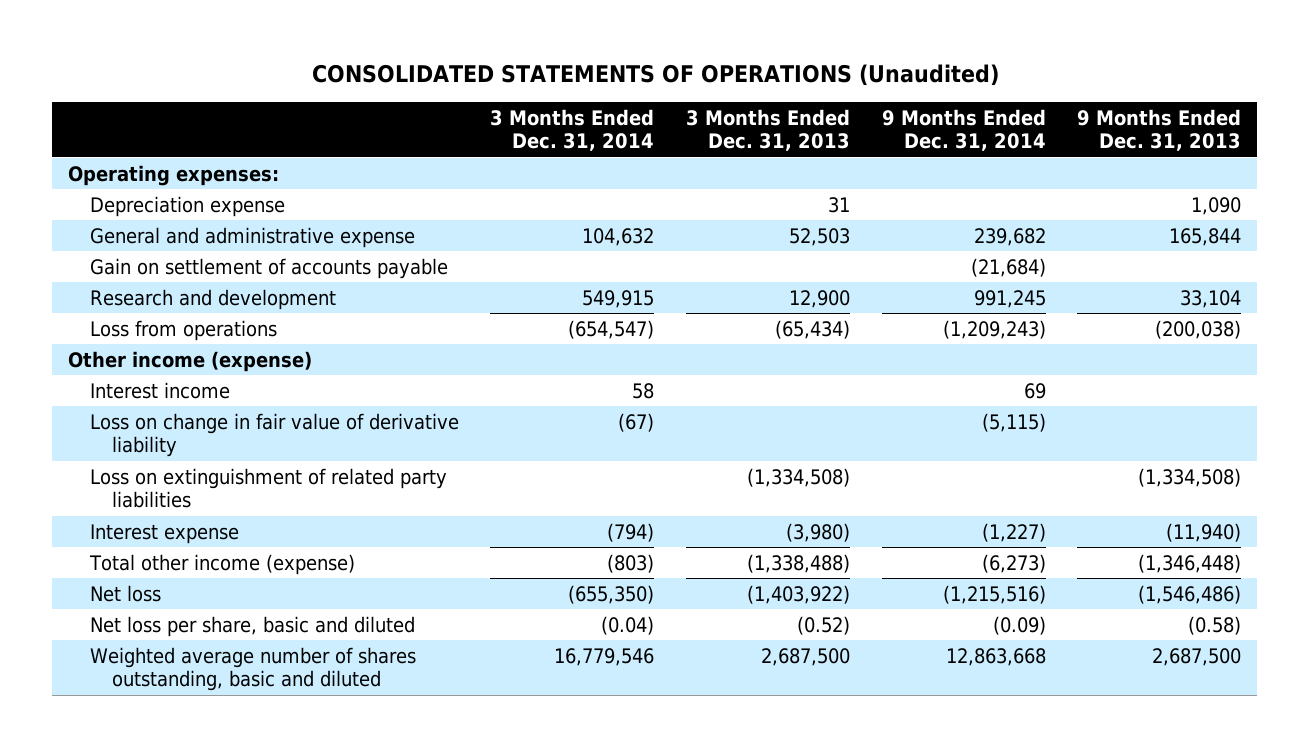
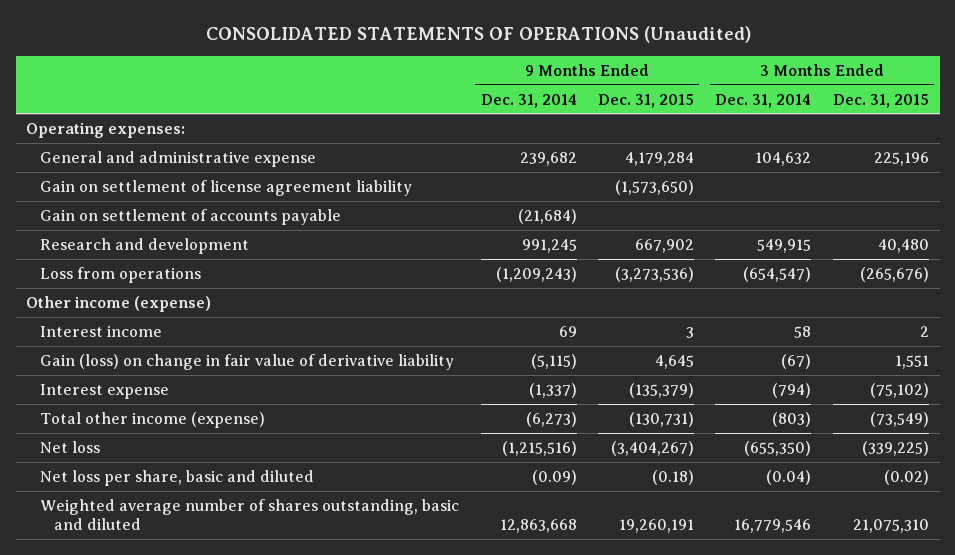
[685,108,850,152] 3 Months Ended Dec. 31, 2013 -> none
[1077,108,1242,152] 9 Months Ended Dec. 31, 2013 -> none
none -> [598,93,695,108] Dec. 31, 2015
none -> [832,93,929,108] Dec. 31, 2015
[89,195,285,217] Depreciation expense -> none
none -> [40,179,413,196] Gain on settlement of license agreement liability
[89,467,447,509] Loss on extinguishment of related party liabilities -> none
[89,412,459,458] Loss on change in fair value of derivative liability -> [40,353,455,370] Gain (loss) on change in fair value of derivative liability
[981,522,1046,542] (1,227) -> [528,382,577,398] (1,337)

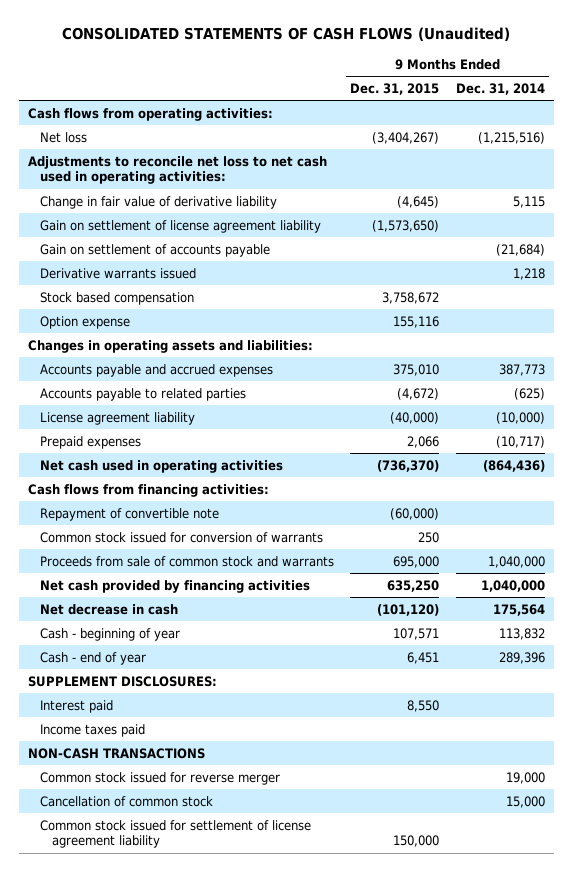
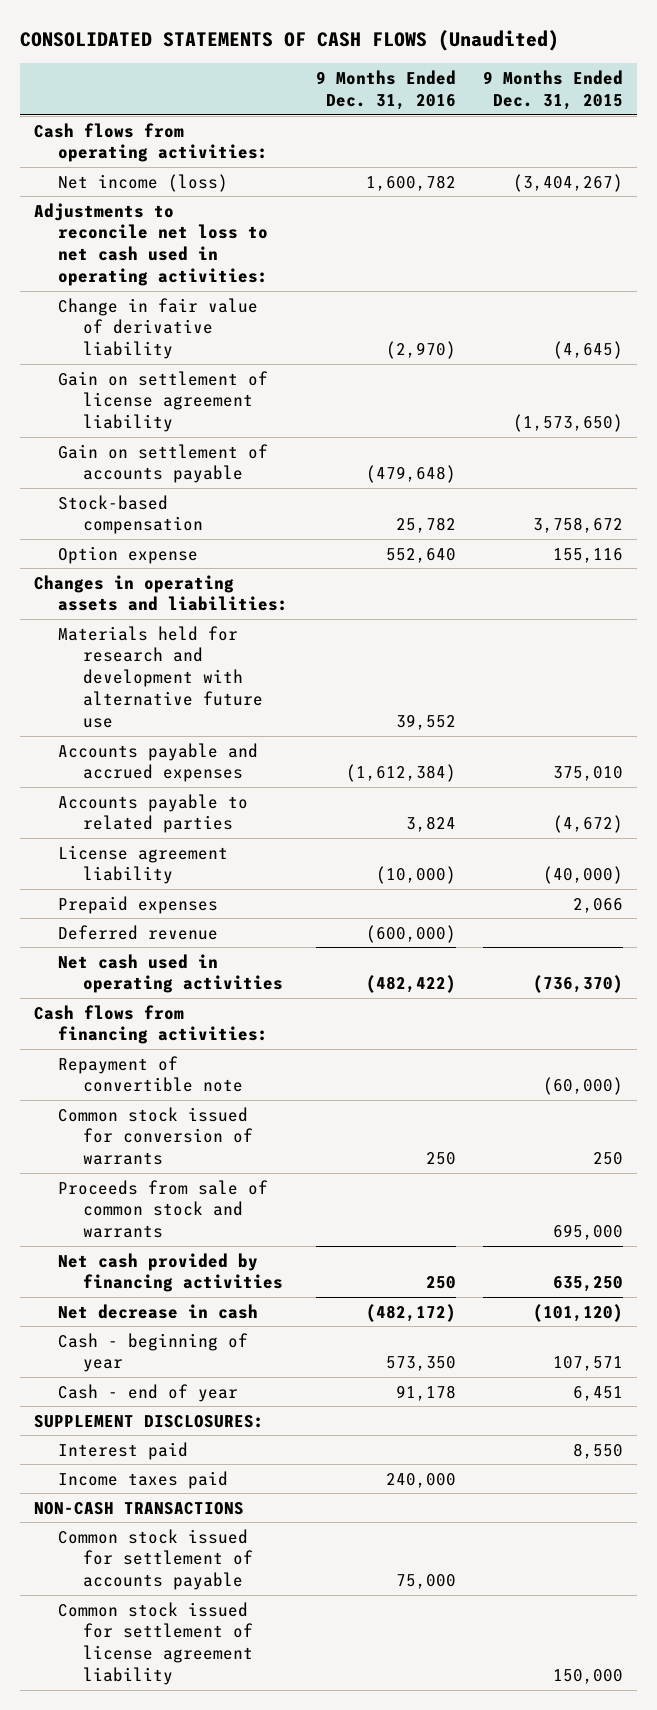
[456,83,546,96] Dec. 31, 2014 -> none
none -> [315,70,456,110] 9 Months Ended Dec. 31, 2016
[39,131,87,143] Net loss -> [58,173,229,192] Net income (loss)
[39,267,196,279] Derivative warrants issued -> none
[39,291,194,305] Stock based compensation -> [58,494,203,535] Stock-based compensation
none -> [58,625,263,728] Materials held for research and development with alternative future use
none -> [58,924,219,940] Deferred revenue
[39,771,280,785] Common stock issued for reverse merger -> none
[39,795,213,807] Cancellation of common stock -> none
none -> [58,1528,253,1591] Common stock issued for settlement of accounts payable

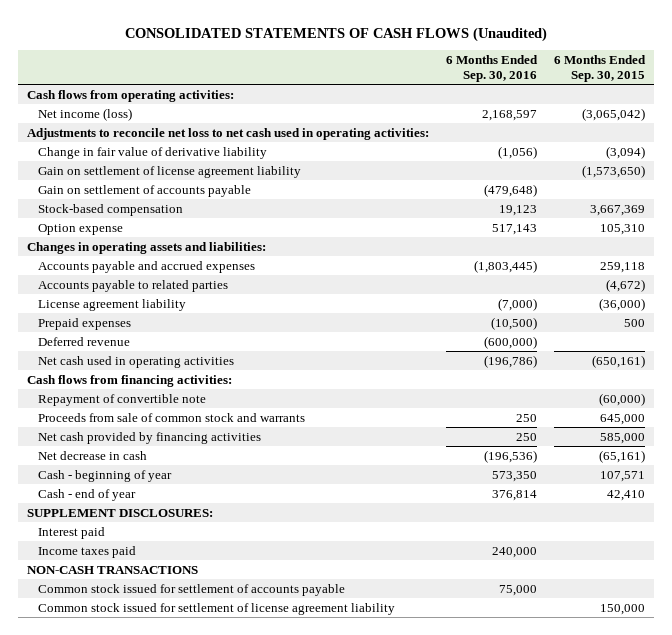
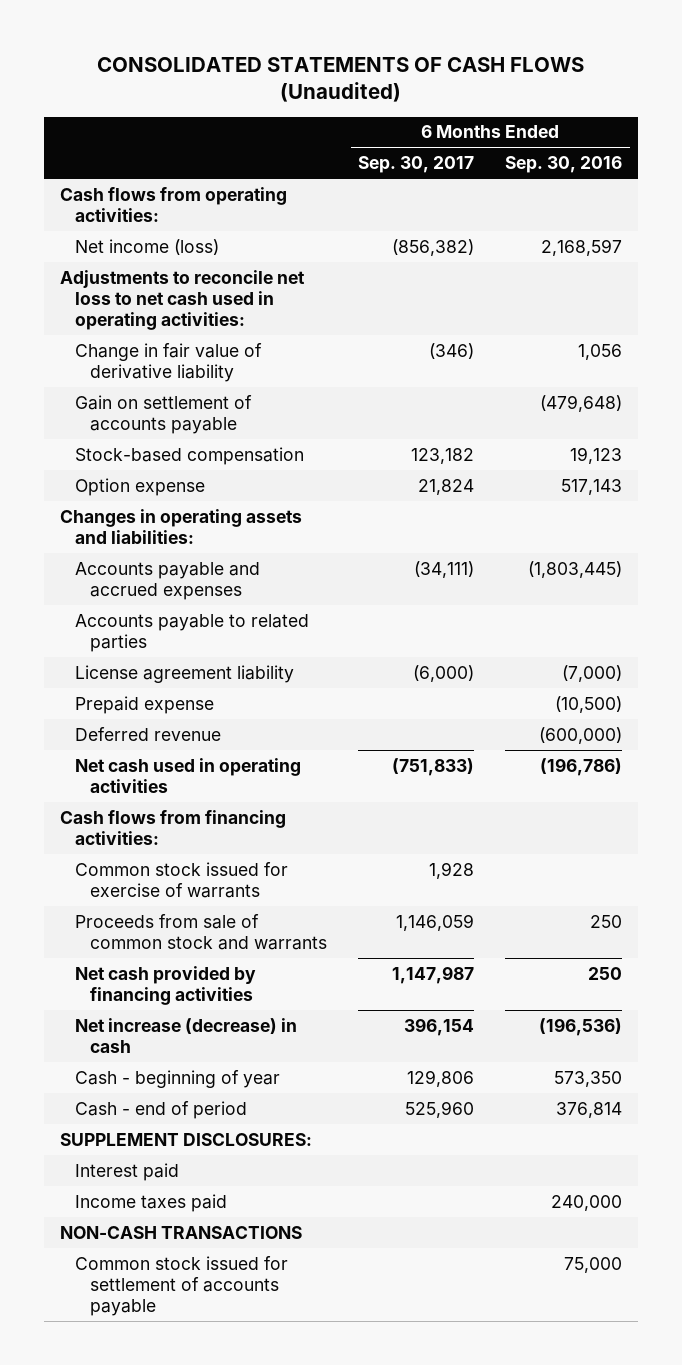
[554,55,647,83] 6 Months Ended Sep. 30, 2015 -> none
none -> [358,156,475,174] Sep. 30, 2017
[37,165,301,178] Gain on settlement of license agreement liability -> none
[497,145,537,159] (1,056) -> [578,343,623,360] 1,056
[37,317,131,330] Prepaid expenses -> [74,695,214,714] Prepaid expense
[37,393,206,406] Repayment of convertible note -> none
none -> [74,861,288,898] Common stock issued for exercise of warrants
[37,450,147,460] Net decrease in cash -> [74,1017,297,1053] Net increase (decrease) in cash
[37,488,136,501] Cash - end of year -> [74,1100,247,1119] Cash - end of period
[37,602,395,615] Common stock issued for settlement of license agreement liability -> none

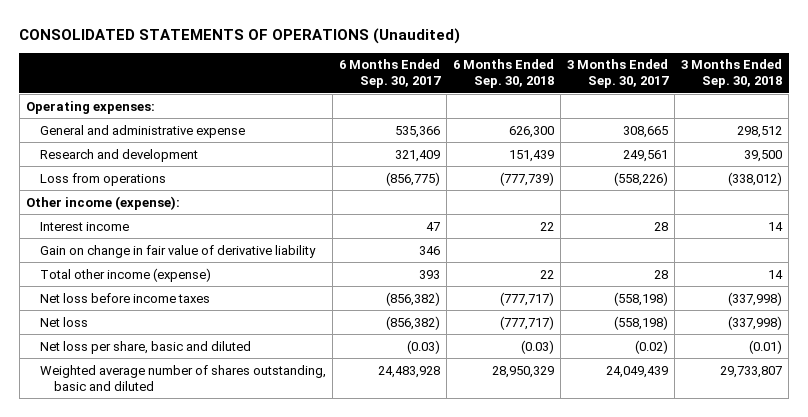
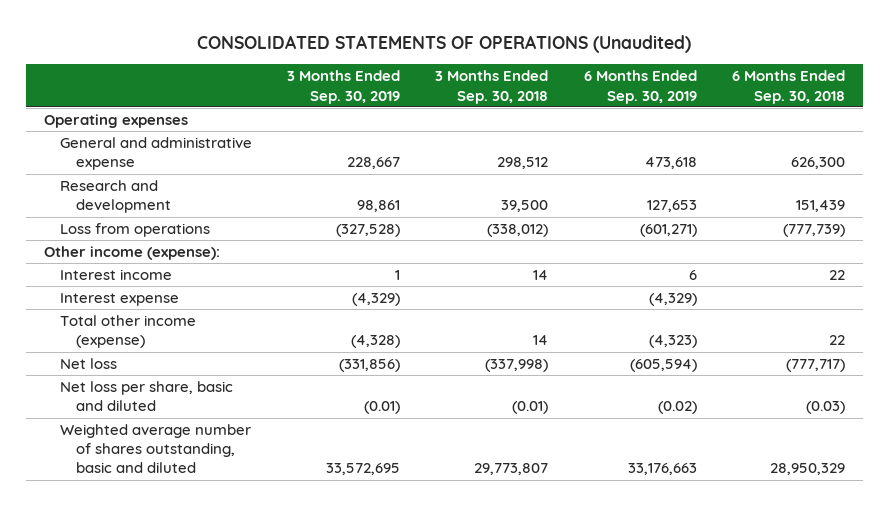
[339,59,442,89] 6 Months Ended Sep. 30, 2017 -> none
[567,59,670,89] 3 Months Ended Sep. 30, 2017 -> none
none -> [287,70,401,104] 3 Months Ended Sep. 30, 2019
none -> [583,70,697,104] 6 Months Ended Sep. 30, 2019
[25,100,155,114] Operating expenses: -> [43,114,188,129] Operating expenses
[40,244,317,258] Gain on change in fair value of derivative liability -> none
none -> [59,293,179,307] Interest expense
[40,292,211,303] Net loss before income taxes -> none
[720,365,783,378] 29,733,807 -> [474,463,549,476] 29,773,807

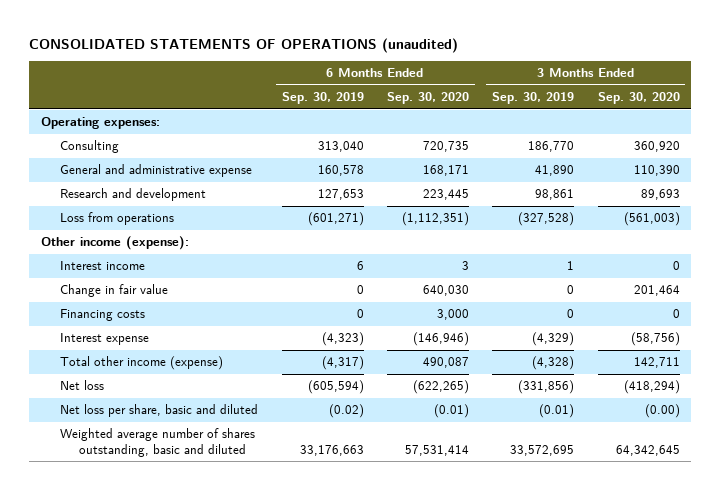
[197,35,692,54] CONSOLIDATED STATEMENTS OF OPERATIONS (Unaudited) -> [29,37,459,53] CONSOLIDATED STATEMENTS OF OPERATIONS (unaudited)
[435,70,549,104] 3 Months Ended Sep. 30, 2018 -> none
[731,70,845,104] 6 Months Ended Sep. 30, 2018 -> none
none -> [386,92,469,105] Sep. 30, 2020
none -> [597,92,680,105] Sep. 30, 2020
[43,114,188,129] Operating expenses -> [41,117,161,130] Operating expenses:
none -> [60,140,120,154] Consulting
[347,157,401,170] 228,667 -> [535,165,575,177] 41,890
[644,157,697,170] 473,618 -> [317,165,364,177] 160,578
none -> [60,284,169,298] Change in fair value
none -> [60,309,146,322] Financing costs
[648,293,697,307] (4,329) -> [321,332,364,347] (4,323)
[648,335,697,349] (4,323) -> [321,356,364,371] (4,317)

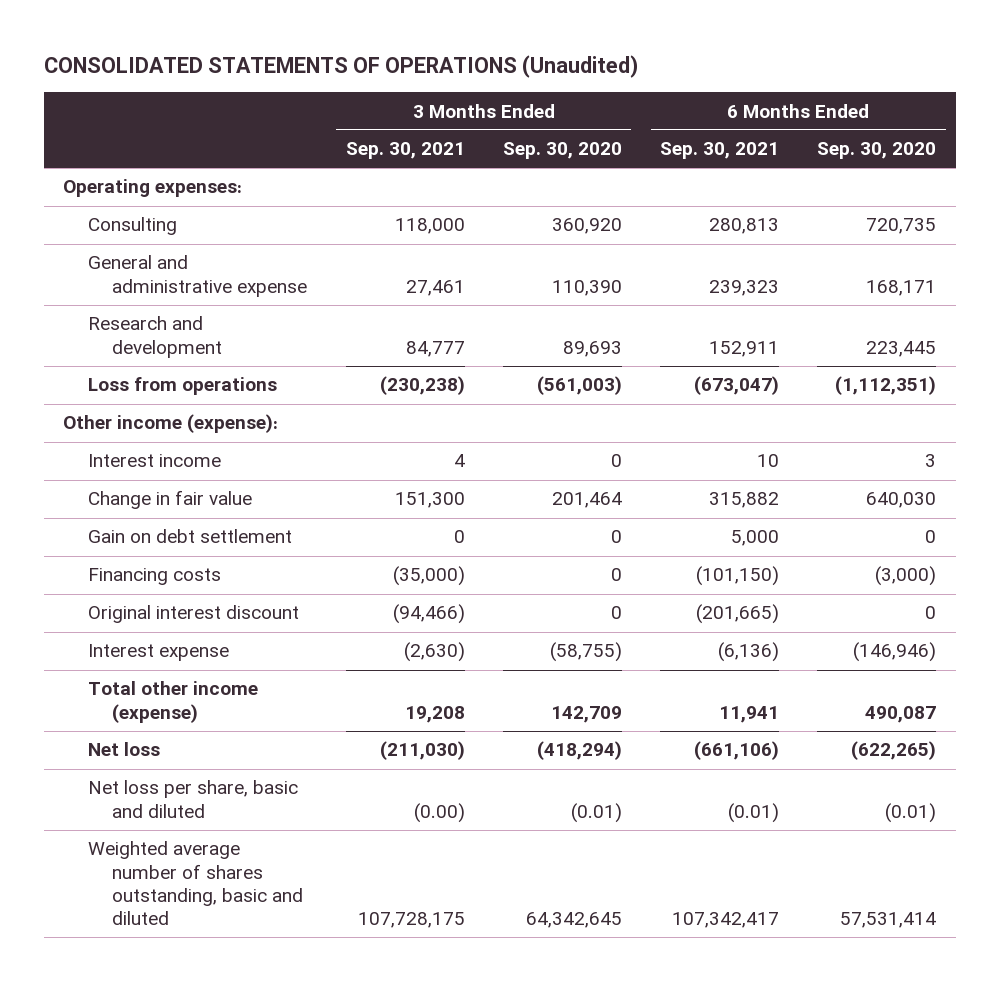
[29,37,459,53] CONSOLIDATED STATEMENTS OF OPERATIONS (unaudited) -> [44,55,639,79] CONSOLIDATED STATEMENTS OF OPERATIONS (Unaudited)
[281,92,364,105] Sep. 30, 2019 -> none
[492,92,575,105] Sep. 30, 2019 -> none
none -> [345,142,465,160] Sep. 30, 2021
none -> [660,142,780,160] Sep. 30, 2021
none -> [87,529,292,544] Gain on debt settlement
[436,309,469,321] 3,000 -> [875,566,937,587] (3,000)
none -> [87,605,299,624] Original interest discount
[630,332,680,347] (58,756) -> [549,642,622,663] (58,755)
[633,357,680,369] 142,711 -> [550,705,622,723] 142,709
[644,404,680,419] (0.00) -> [570,802,622,823] (0.01)

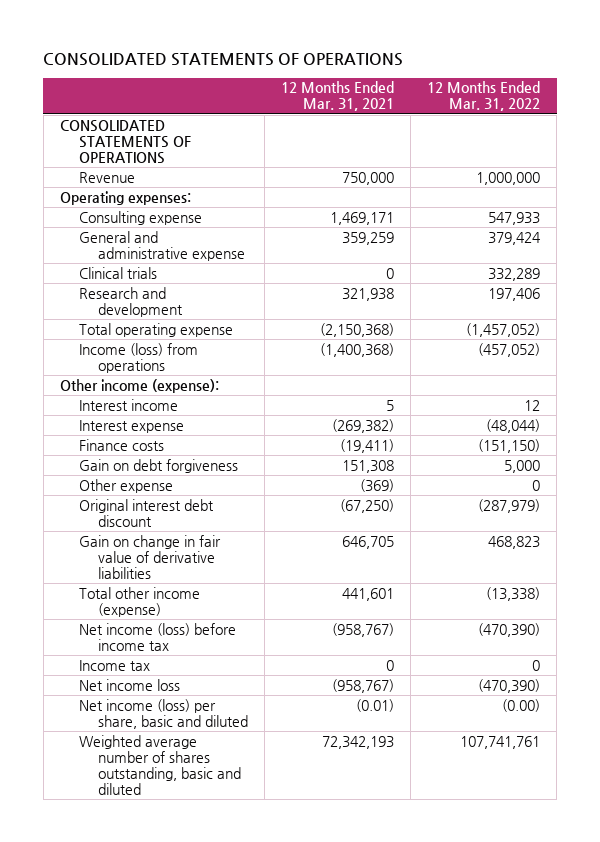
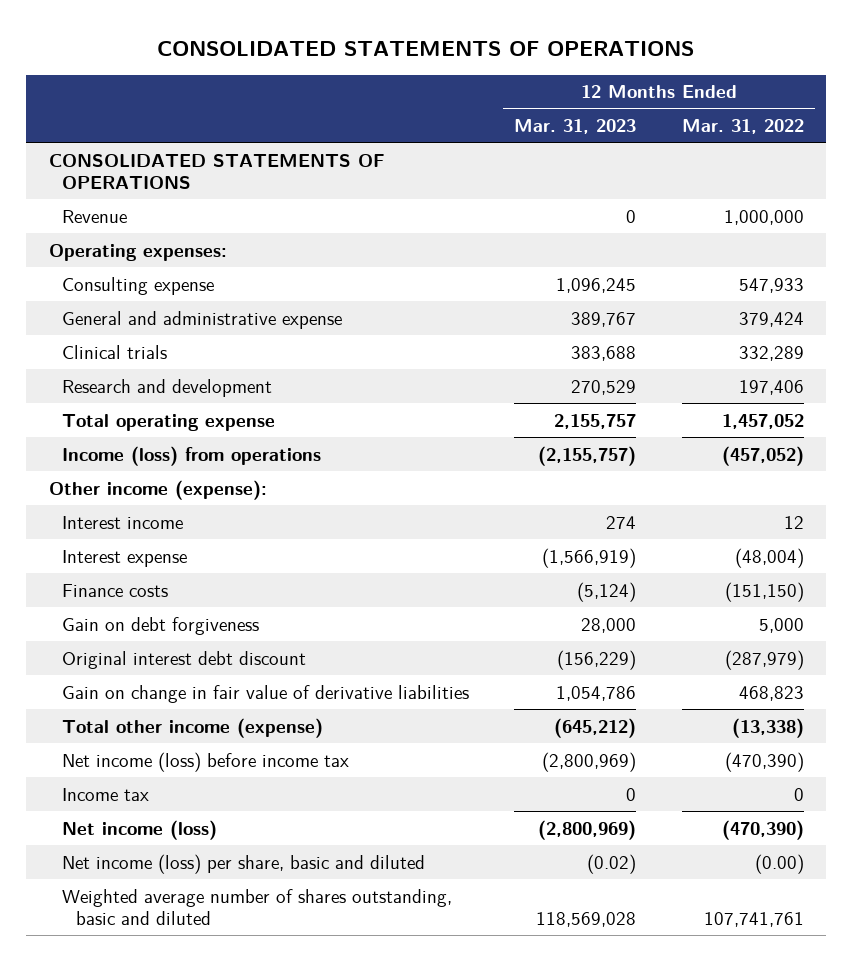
[281,81,395,112] 12 Months Ended Mar. 31, 2021 -> none
none -> [514,119,637,135] Mar. 31, 2023
[466,322,541,337] (1,457,052) -> [721,413,804,429] 1,457,052
[486,418,541,433] (48,044) -> [734,547,804,568] (48,004)
[78,478,173,493] Other expense -> none
[78,678,180,691] Net income loss -> [62,819,218,840] Net income (loss)

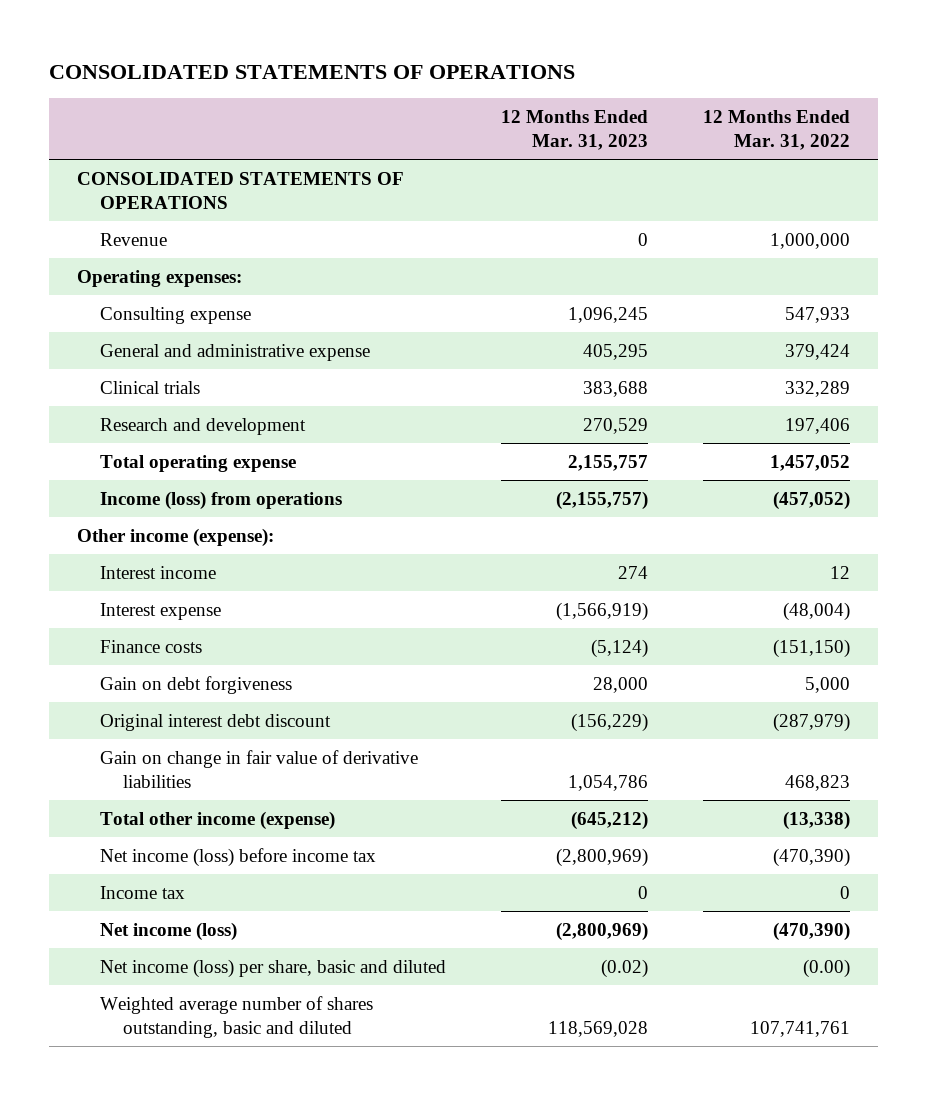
[571,311,637,327] 389,767 -> [583,343,649,360] 405,295

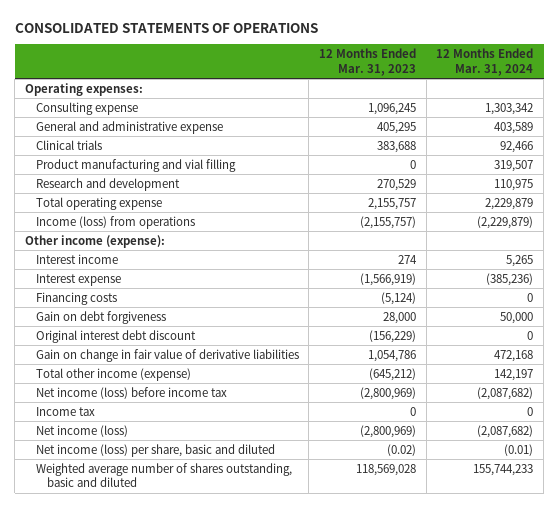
[703,109,851,150] 12 Months Ended Mar. 31, 2022 -> none
none -> [436,48,534,76] 12 Months Ended Mar. 31, 2024
[76,171,404,209] CONSOLIDATED STATEMENTS OF OPERATIONS -> none
[99,232,167,246] Revenue -> none
none -> [35,158,236,172] Product manufacturing and vial filling
[99,639,202,653] Finance costs -> [35,291,117,305] Financing costs

